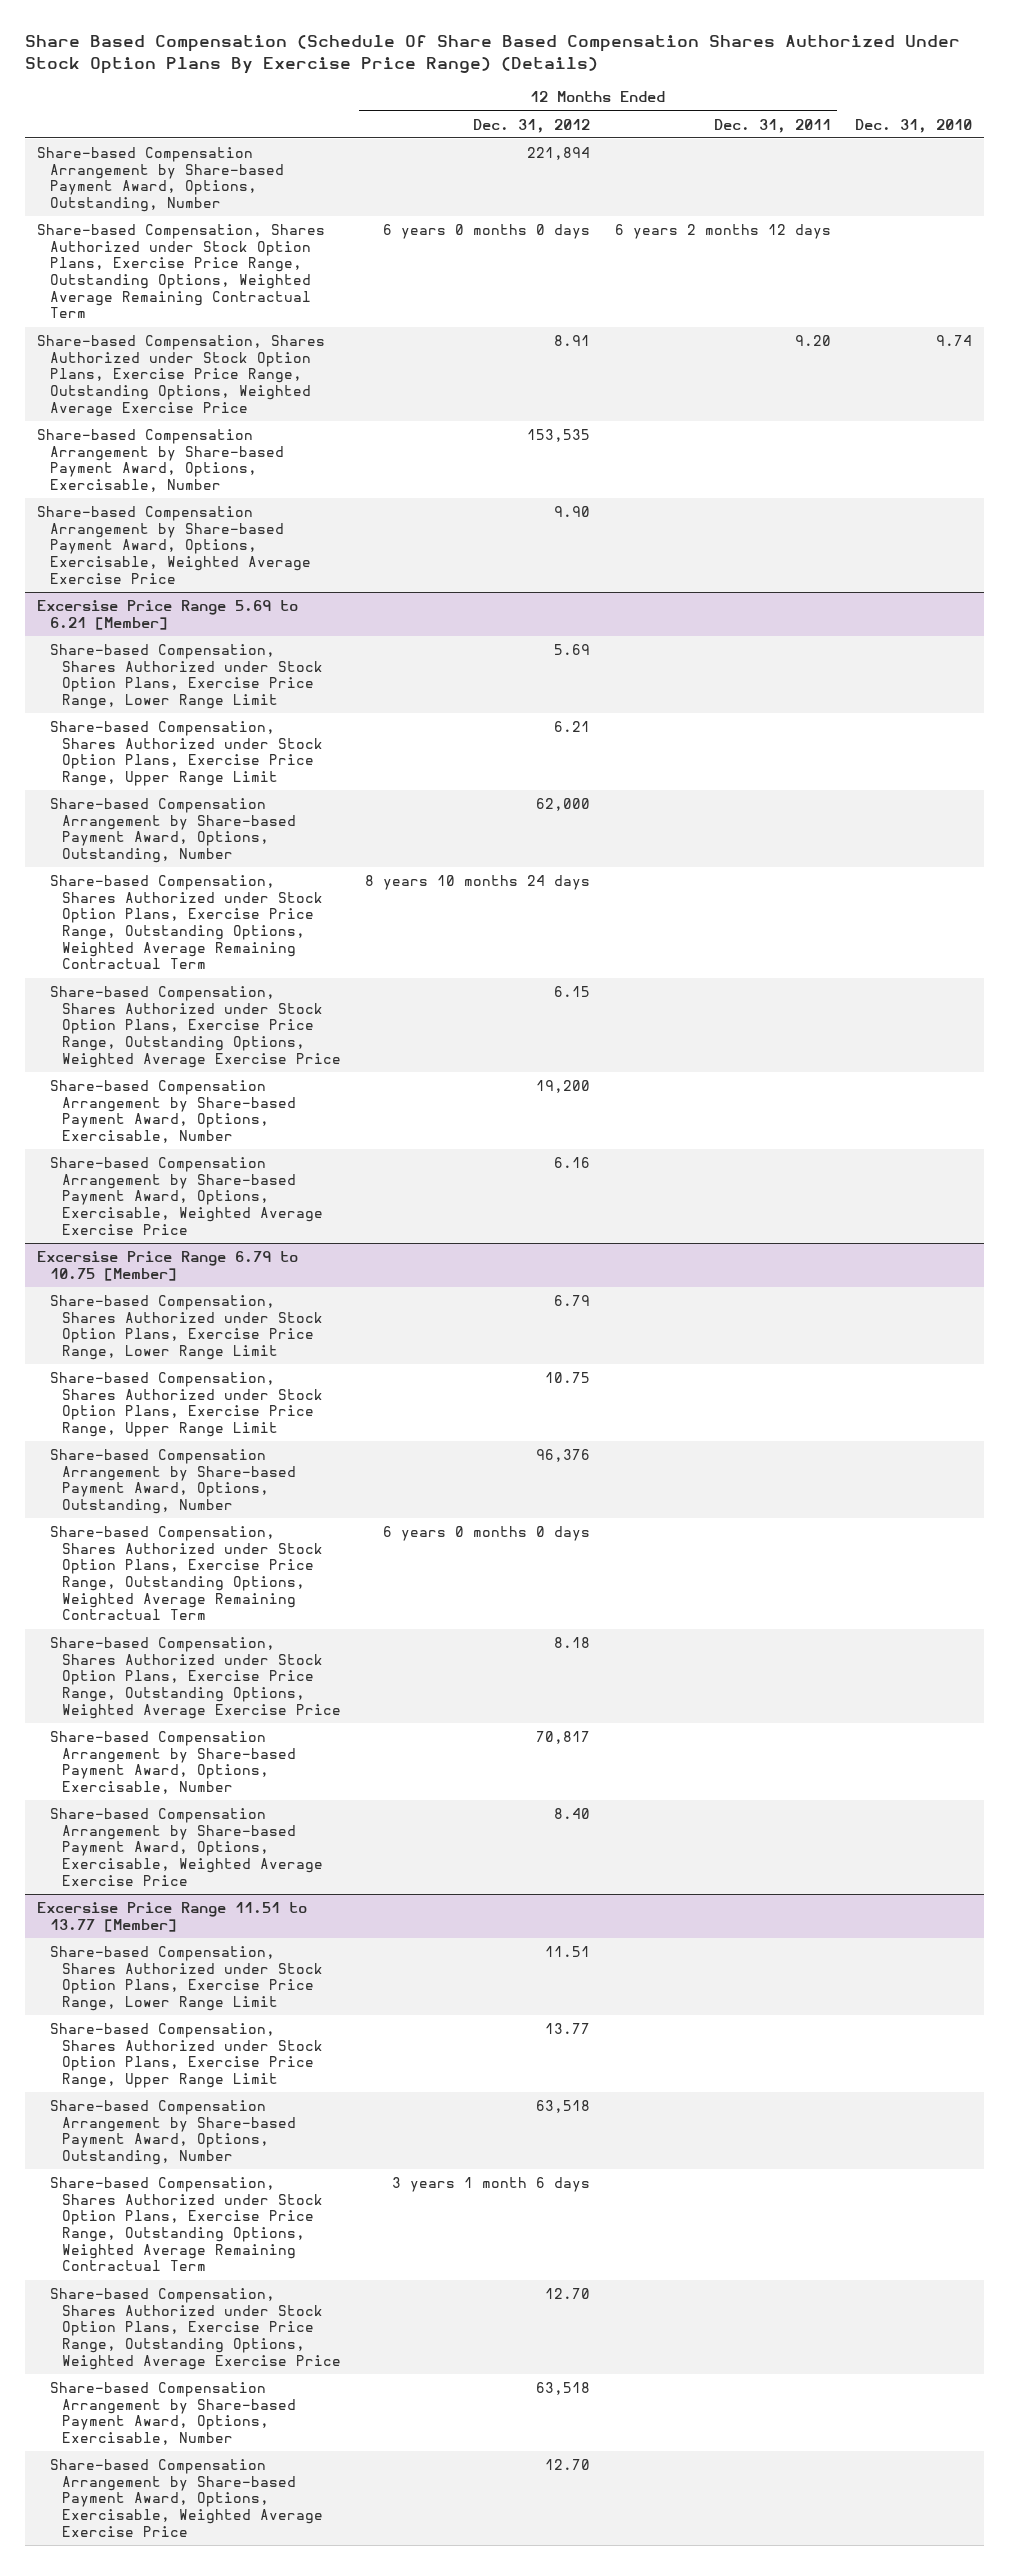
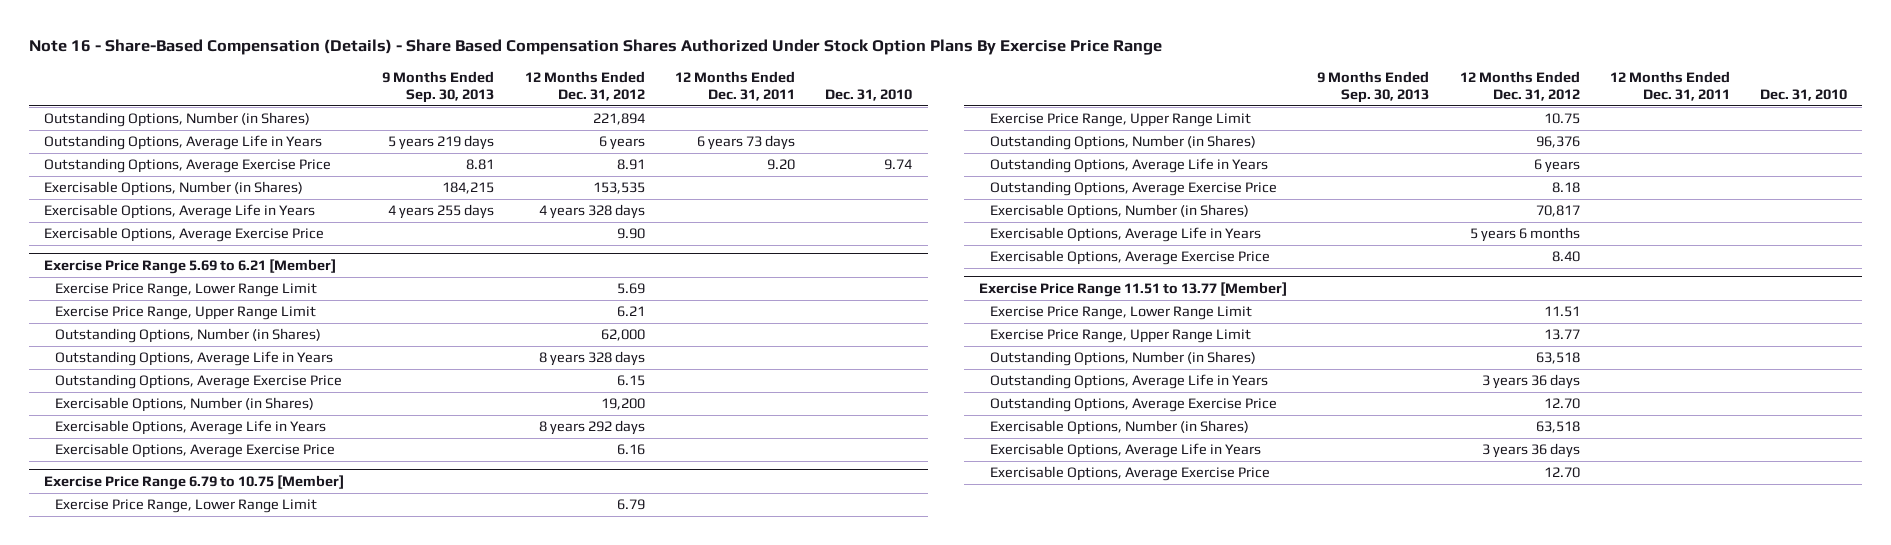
[25,35,961,74] Share Based Compensation (Schedule Of Share Based Compensation Shares Authorized Under Stock Option Plans By Exercise Price Range) (Details) -> [28,39,1162,56] Note 16 - Share-Based Compensation (Details) - Share Based Compensation Shares Authorized Under Stock Option Plans By Exercise Price Range
none -> [382,70,495,103] 9 Months Ended Sep. 30, 2013
[37,224,326,319] Share-based Compensation, Shares Authorized under Stock Option Plans, Exercise Price Range, Outstanding Options, Weighted Average Remaining Contractual Term -> none
[49,875,323,970] Share-based Compensation, Shares Authorized under Stock Option Plans, Exercise Price Range, Outstanding Options, Weighted Average Remaining Contractual Term -> none
[49,1526,323,1621] Share-based Compensation, Shares Authorized under Stock Option Plans, Exercise Price Range, Outstanding Options, Weighted Average Remaining Contractual Term -> none
[49,2177,323,2272] Share-based Compensation, Shares Authorized under Stock Option Plans, Exercise Price Range, Outstanding Options, Weighted Average Remaining Contractual Term -> none
[37,147,284,213] Share-based Compensation Arrangement by Share-based Payment Award, Options, Outstanding, Number -> [43,112,310,128] Outstanding Options, Number (in Shares)
none -> [43,135,322,151] Outstanding Options, Average Life in Years
[37,335,326,417] Share-based Compensation, Shares Authorized under Stock Option Plans, Exercise Price Range, Outstanding Options, Weighted Average Exercise Price -> [43,158,331,174] Outstanding Options, Average Exercise Price
[37,429,284,493] Share-based Compensation Arrangement by Share-based Payment Award, Options, Exercisable, Number -> [43,181,303,197] Exercisable Options, Number (in Shares)
none -> [43,204,315,220] Exercisable Options, Average Life in Years
[37,506,311,584] Share-based Compensation Arrangement by Share-based Payment Award, Options, Exercisable, Weighted Average Exercise Price -> [43,227,324,243] Exercisable Options, Average Exercise Price
[37,600,299,630] Excersise Price Range 5.69 to 6.21 [Member] -> [43,258,336,274] Exercise Price Range 5.69 to 6.21 [Member]
[49,644,323,710] Share-based Compensation, Shares Authorized under Stock Option Plans, Exercise Price Range, Lower Range Limit -> [55,283,318,298] Exercise Price Range, Lower Range Limit
[49,721,323,787] Share-based Compensation, Shares Authorized under Stock Option Plans, Exercise Price Range, Upper Range Limit -> [55,306,317,321] Exercise Price Range, Upper Range Limit
[49,798,296,864] Share-based Compensation Arrangement by Share-based Payment Award, Options, Outstanding, Number -> [55,328,322,344] Outstanding Options, Number (in Shares)
none -> [55,351,334,367] Outstanding Options, Average Life in Years
[49,986,341,1068] Share-based Compensation, Shares Authorized under Stock Option Plans, Exercise Price Range, Outstanding Options, Weighted Average Exercise Price -> [55,374,343,390] Outstanding Options, Average Exercise Price
[49,1080,296,1144] Share-based Compensation Arrangement by Share-based Payment Award, Options, Exercisable, Number -> [55,397,315,413] Exercisable Options, Number (in Shares)
none -> [55,420,327,436] Exercisable Options, Average Life in Years
[49,1157,323,1235] Share-based Compensation Arrangement by Share-based Payment Award, Options, Exercisable, Weighted Average Exercise Price -> [55,443,336,459] Exercisable Options, Average Exercise Price
[37,1251,299,1281] Excersise Price Range 6.79 to 10.75 [Member] -> [43,474,344,490] Exercise Price Range 6.79 to 10.75 [Member]
[49,1295,323,1361] Share-based Compensation, Shares Authorized under Stock Option Plans, Exercise Price Range, Lower Range Limit -> [55,499,318,514] Exercise Price Range, Lower Range Limit
[49,1372,323,1438] Share-based Compensation, Shares Authorized under Stock Option Plans, Exercise Price Range, Upper Range Limit -> [990,113,1252,128] Exercise Price Range, Upper Range Limit
[49,1449,296,1515] Share-based Compensation Arrangement by Share-based Payment Award, Options, Outstanding, Number -> [990,135,1257,151] Outstanding Options, Number (in Shares)
none -> [990,158,1269,174] Outstanding Options, Average Life in Years
[49,1637,341,1719] Share-based Compensation, Shares Authorized under Stock Option Plans, Exercise Price Range, Outstanding Options, Weighted Average Exercise Price -> [990,181,1278,197] Outstanding Options, Average Exercise Price
[49,1731,296,1795] Share-based Compensation Arrangement by Share-based Payment Award, Options, Exercisable, Number -> [990,204,1250,220] Exercisable Options, Number (in Shares)
none -> [990,227,1262,243] Exercisable Options, Average Life in Years
[49,1808,323,1886] Share-based Compensation Arrangement by Share-based Payment Award, Options, Exercisable, Weighted Average Exercise Price -> [990,250,1271,266] Exercisable Options, Average Exercise Price
[37,1902,308,1932] Excersise Price Range 11.51 to 13.77 [Member] -> [978,281,1287,297] Exercise Price Range 11.51 to 13.77 [Member]
[49,1946,323,2012] Share-based Compensation, Shares Authorized under Stock Option Plans, Exercise Price Range, Lower Range Limit -> [990,306,1253,321] Exercise Price Range, Lower Range Limit
[49,2023,323,2089] Share-based Compensation, Shares Authorized under Stock Option Plans, Exercise Price Range, Upper Range Limit -> [990,329,1252,344] Exercise Price Range, Upper Range Limit
[49,2100,296,2166] Share-based Compensation Arrangement by Share-based Payment Award, Options, Outstanding, Number -> [990,351,1257,367] Outstanding Options, Number (in Shares)
none -> [990,374,1269,390] Outstanding Options, Average Life in Years
[49,2288,341,2370] Share-based Compensation, Shares Authorized under Stock Option Plans, Exercise Price Range, Outstanding Options, Weighted Average Exercise Price -> [990,397,1278,413] Outstanding Options, Average Exercise Price
[49,2382,296,2446] Share-based Compensation Arrangement by Share-based Payment Award, Options, Exercisable, Number -> [990,420,1250,436] Exercisable Options, Number (in Shares)
none -> [990,443,1262,459] Exercisable Options, Average Life in Years
[49,2459,323,2537] Share-based Compensation Arrangement by Share-based Payment Award, Options, Exercisable, Weighted Average Exercise Price -> [990,466,1271,482] Exercisable Options, Average Exercise Price

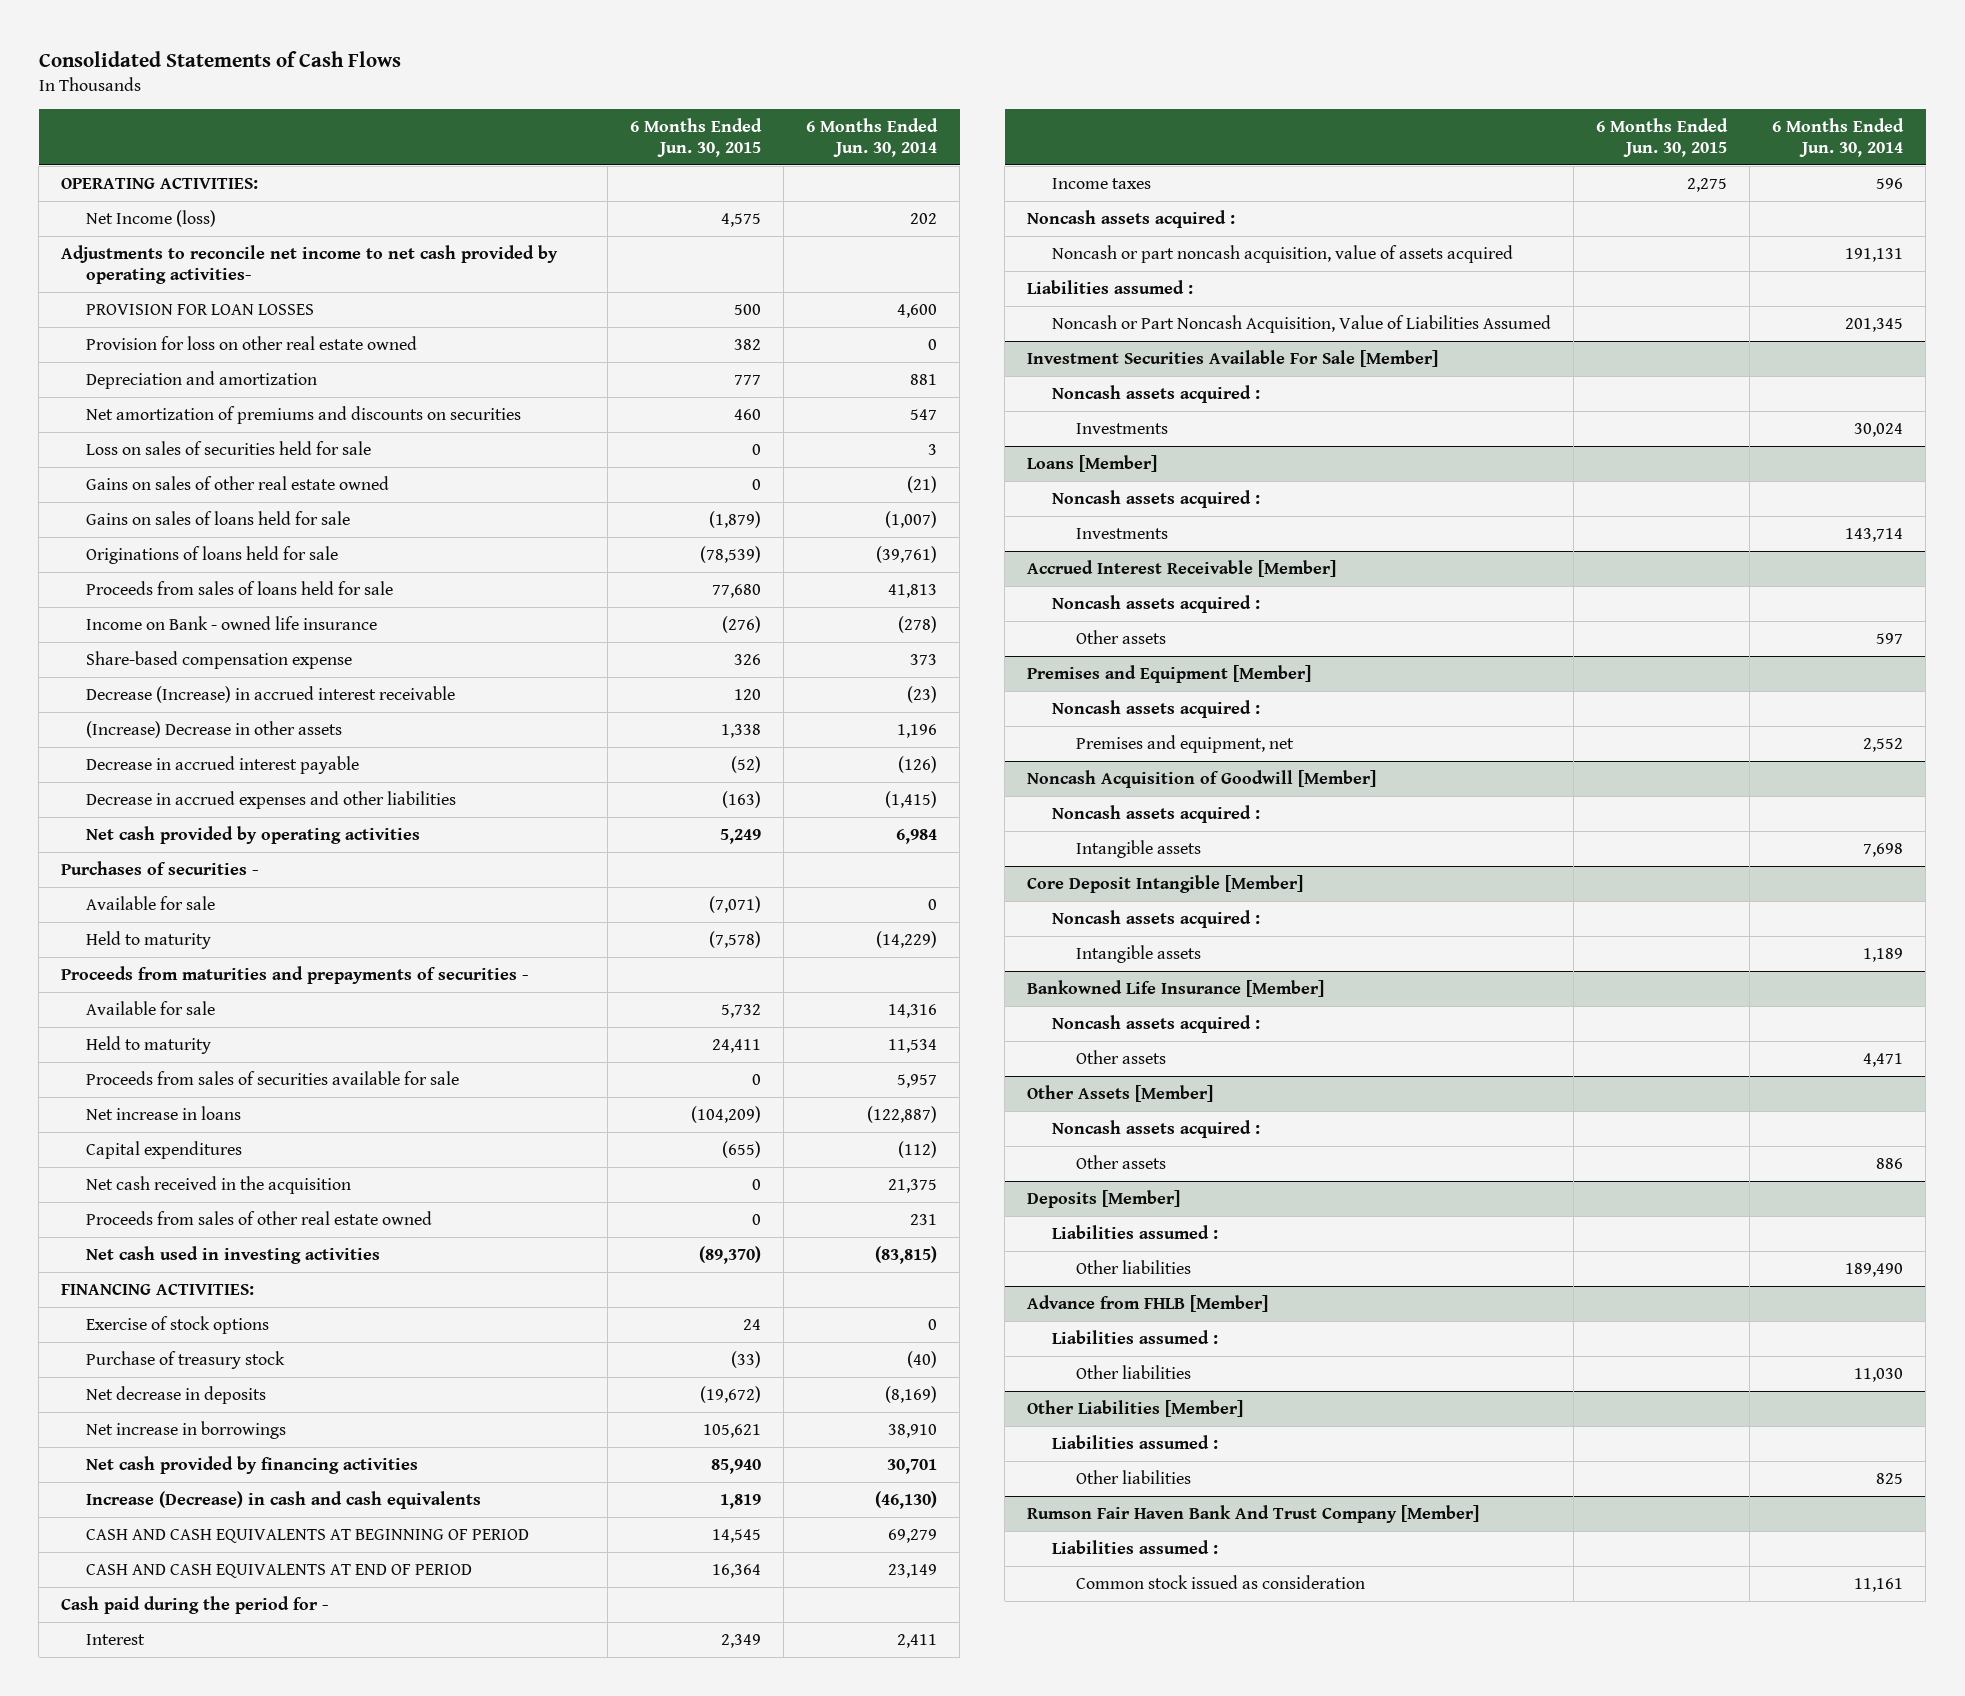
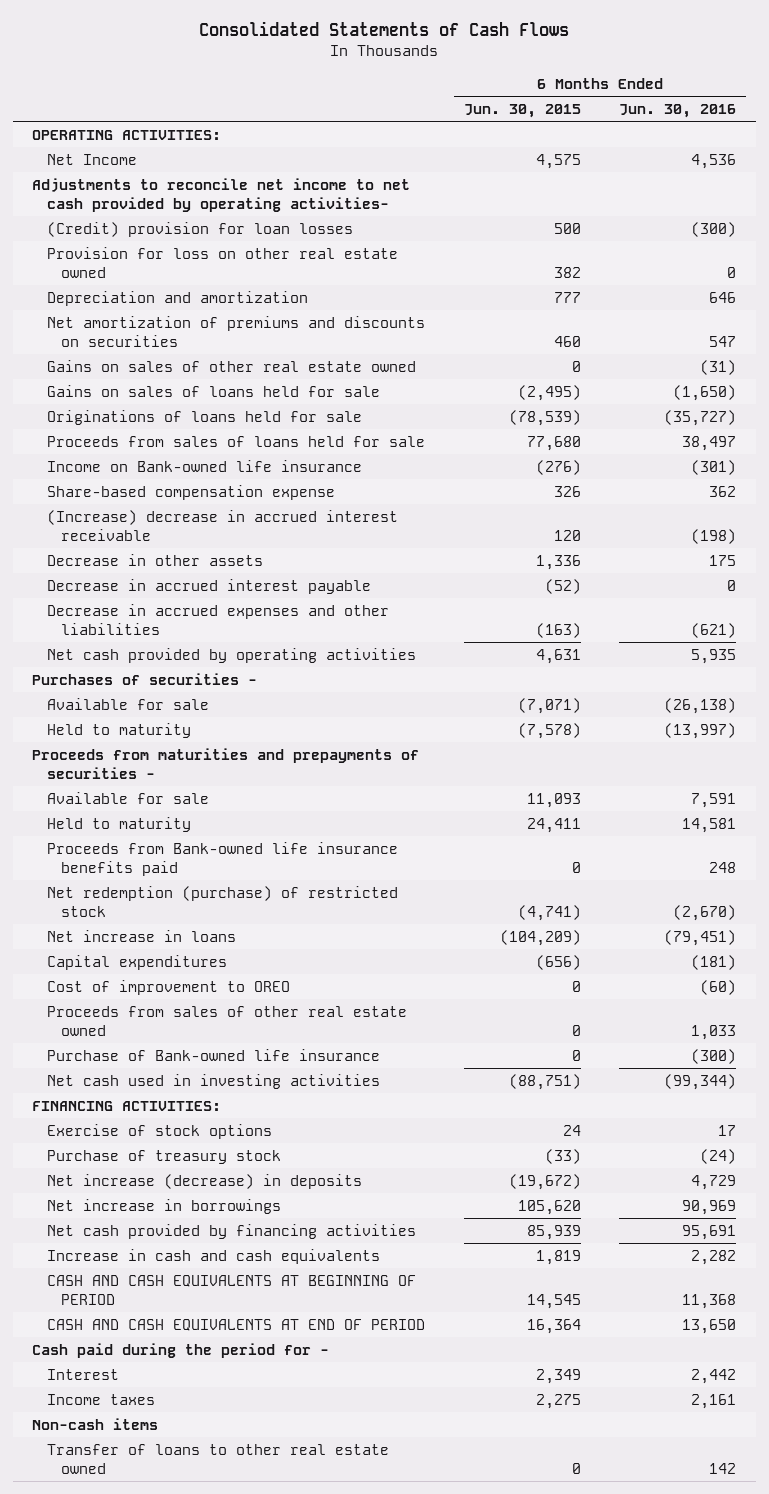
[806,117,939,157] 6 Months Ended Jun. 30, 2014 -> none
none -> [619,103,737,118] Jun. 30, 2016
[85,209,216,227] Net Income (loss) -> [46,153,137,165] Net Income
[85,303,314,315] PROVISION FOR LOAN LOSSES -> [46,221,353,237] (Credit) provision for loan losses
[85,440,371,455] Loss on sales of securities held for sale -> none
[709,510,762,528] (1,879) -> [517,384,581,401] (2,495)
[85,615,377,630] Income on Bank - owned life insurance -> [46,459,362,472] Income on Bank-owned life insurance
[85,685,455,703] Decrease (Increase) in accrued interest receivable -> [46,509,398,541] (Increase) decrease in accrued interest receivable
[85,720,342,738] (Increase) Decrease in other assets -> [46,553,263,566] Decrease in other assets
[721,723,762,738] 1,338 -> [535,554,581,570] 1,336
[720,828,762,844] 5,249 -> [535,648,581,664] 4,631
[721,1003,762,1018] 5,732 -> [526,792,581,808] 11,093
[85,1070,459,1085] Proceeds from sales of securities available for sale -> none
none -> [46,841,398,876] Proceeds from Bank-owned life insurance benefits paid
none -> [46,885,398,917] Net redemption (purchase) of restricted stock
[85,1175,351,1194] Net cash received in the acquisition -> none
[722,1140,762,1158] (655) -> [535,954,581,970] (656)
none -> [46,979,290,995] Cost of improvement to OREO
none -> [46,1048,380,1061] Purchase of Bank-owned life insurance
[699,1245,762,1264] (89,370) -> [508,1073,581,1090] (88,751)
[85,1385,266,1404] Net decrease in deposits -> [46,1173,362,1189] Net increase (decrease) in deposits
[703,1423,762,1438] 105,621 -> [517,1199,581,1215] 105,620
[711,1458,762,1474] 85,940 -> [526,1224,581,1240] 85,939
[85,1490,481,1509] Increase (Decrease) in cash and cash equivalents -> [46,1248,380,1264] Increase in cash and cash equivalents
[1027,209,1236,228] Noncash assets acquired : -> none
[1051,244,1513,263] Noncash or part noncash acquisition, value of assets acquired -> none
[1027,279,1194,294] Liabilities assumed : -> none
[1051,314,1551,333] Noncash or Part Noncash Acquisition, Value of Liabilities Assumed -> none
[1027,349,1439,367] Investment Securities Available For Sale [Member] -> none
[1051,384,1260,403] Noncash assets acquired : -> none
[1076,422,1169,434] Investments -> none
[1027,454,1158,472] Loans [Member] -> none
[1051,489,1260,508] Noncash assets acquired : -> none
[1076,527,1169,539] Investments -> none
[1027,559,1337,577] Accrued Interest Receivable [Member] -> none
[1051,594,1260,613] Noncash assets acquired : -> none
[1076,629,1167,644] Other assets -> none
[1027,664,1312,683] Premises and Equipment [Member] -> none
[1051,699,1260,718] Noncash assets acquired : -> none
[1076,734,1295,753] Premises and equipment, net -> none
[1027,769,1377,788] Noncash Acquisition of Goodwill [Member] -> none
[1051,804,1260,823] Noncash assets acquired : -> none
[1076,839,1202,858] Intangible assets -> none
[1027,874,1304,893] Core Deposit Intangible [Member] -> none
[1051,909,1260,928] Noncash assets acquired : -> none
[1076,944,1202,963] Intangible assets -> none
[1027,979,1325,997] Bankowned Life Insurance [Member] -> none
[1051,1014,1260,1033] Noncash assets acquired : -> none
[1076,1049,1167,1064] Other assets -> none
[1027,1084,1214,1102] Other Assets [Member] -> none
[1051,1119,1260,1138] Noncash assets acquired : -> none
[1076,1154,1167,1169] Other assets -> none
[1027,1189,1181,1208] Deposits [Member] -> none
[1051,1224,1218,1239] Liabilities assumed : -> none
[1076,1259,1192,1274] Other liabilities -> none
[1027,1294,1269,1312] Advance from FHLB [Member] -> none
[1051,1329,1218,1344] Liabilities assumed : -> none
[1076,1364,1192,1379] Other liabilities -> none
[1027,1399,1244,1417] Other Liabilities [Member] -> none
[1051,1434,1218,1449] Liabilities assumed : -> none
[1076,1469,1192,1484] Other liabilities -> none
[1027,1504,1480,1523] Rumson Fair Haven Bank And Trust Company [Member] -> none
[1051,1539,1218,1554] Liabilities assumed : -> none
[1076,1574,1366,1589] Common stock issued as consideration -> none
none -> [32,1417,159,1430] Non-cash items
none -> [46,1443,389,1474] Transfer of loans to other real estate owned

